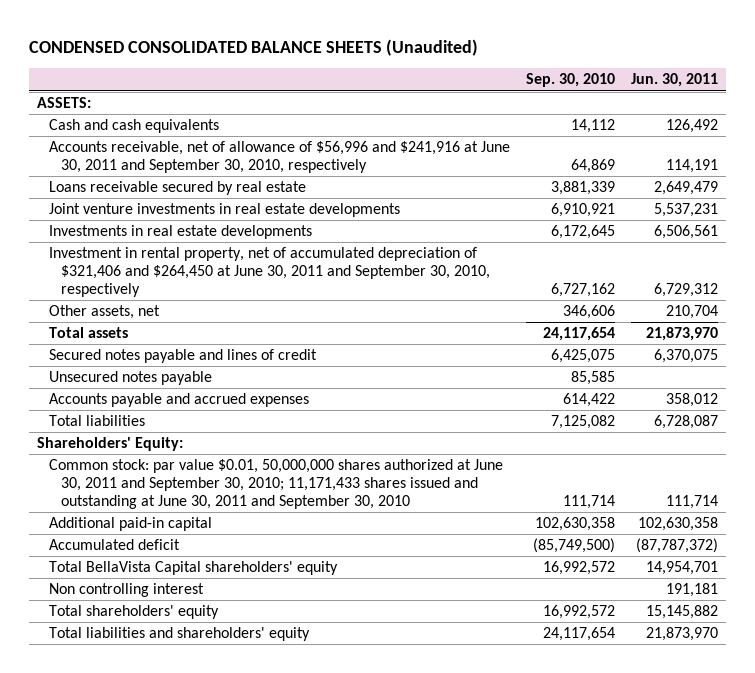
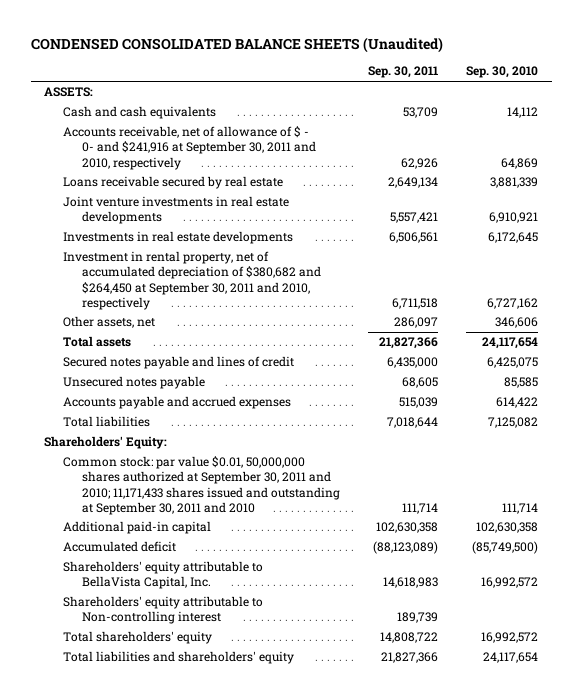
[630,73,718,88] Jun. 30, 2011 -> none
none -> [367,66,438,79] Sep. 30, 2011
[48,141,510,173] Accounts receivable, net of allowance of $56,996 and $241,916 at June 30, 2011 and September 30, 2010, respectively -> [63,126,316,170] Accounts receivable, net of allowance of $ - 0- and $241,916 at September 30, 2011 and 2010, respectively
[48,247,490,297] Investment in rental property, net of accumulated depreciation of $321,406 and $264,450 at June 30, 2011 and September 30, 2010, respectively -> [63,251,321,310] Investment in rental property, net of accumulated depreciation of $380,682 and $264,450 at September 30, 2011 and 2010, respectively
[48,459,503,509] Common stock: par value $0.01, 50,000,000 shares authorized at June 30, 2011 and September 30, 2010; 11,171,433 shares issued and outstanding at June 30, 2011 and September 30, 2010 -> [63,456,340,515] Common stock: par value $0.01, 50,000,000 shares authorized at September 30, 2011 and 2010; 11,171,433 shares issued and outstanding at September 30, 2011 and 2010
[48,561,338,576] Total BellaVista Capital shareholders' equity -> [63,561,264,590] Shareholders' equity attributable to BellaVista Capital, Inc.
[48,583,204,598] Non controlling interest -> [63,596,264,625] Shareholders' equity attributable to Non-controlling interest

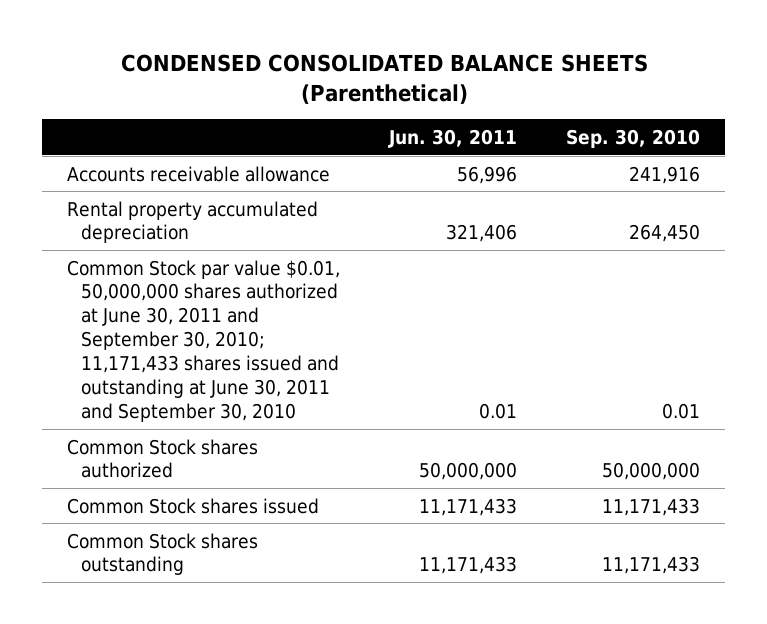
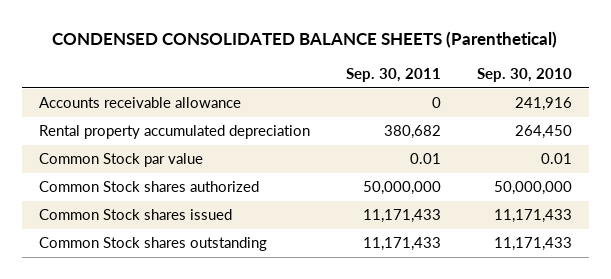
[388,128,518,148] Jun. 30, 2011 -> none
none -> [345,68,441,83] Sep. 30, 2011
[66,259,340,423] Common Stock par value $0.01, 50,000,000 shares authorized at June 30, 2011 and September 30, 2010; 11,171,433 shares issued and outstanding at June 30, 2011 and September 30, 2010 -> [39,153,204,168] Common Stock par value

